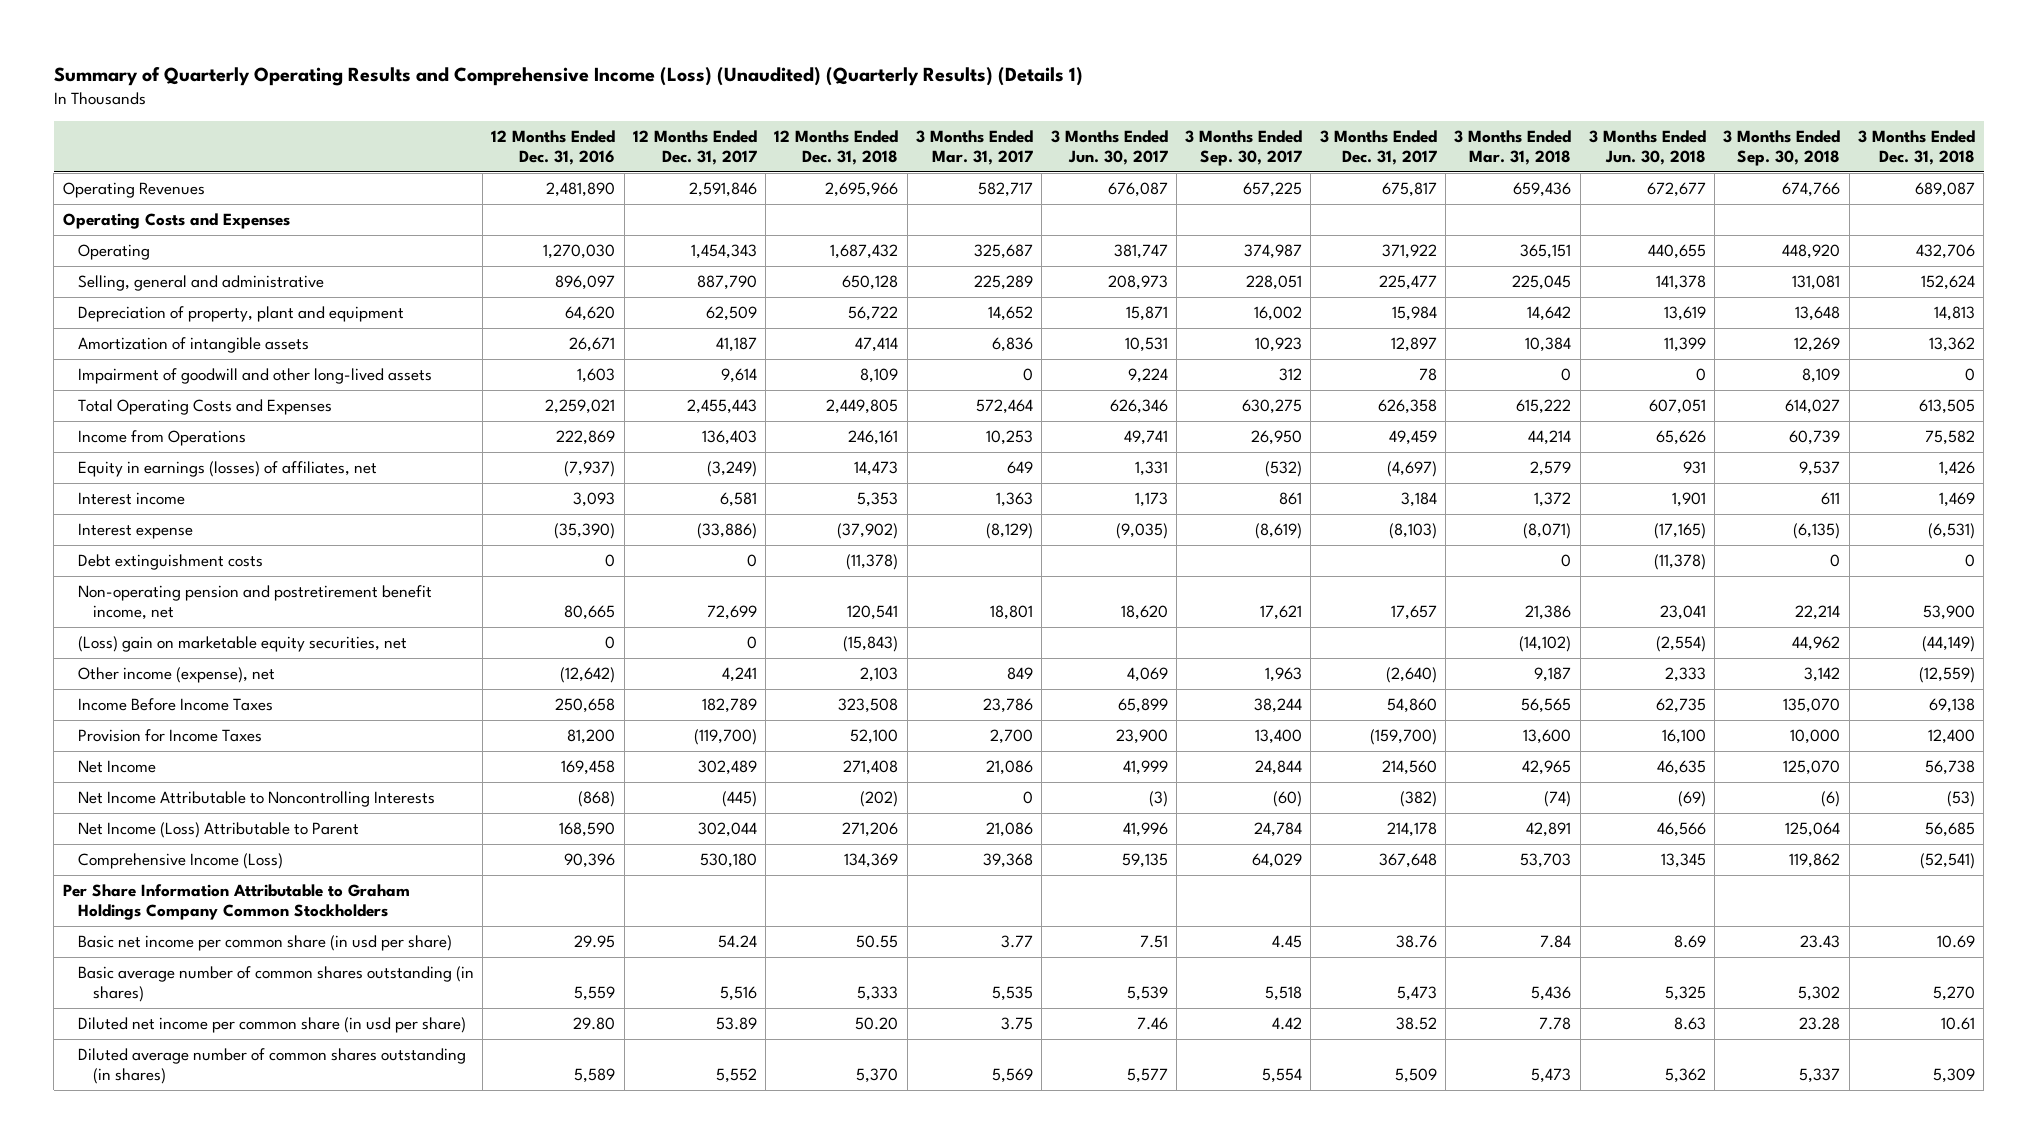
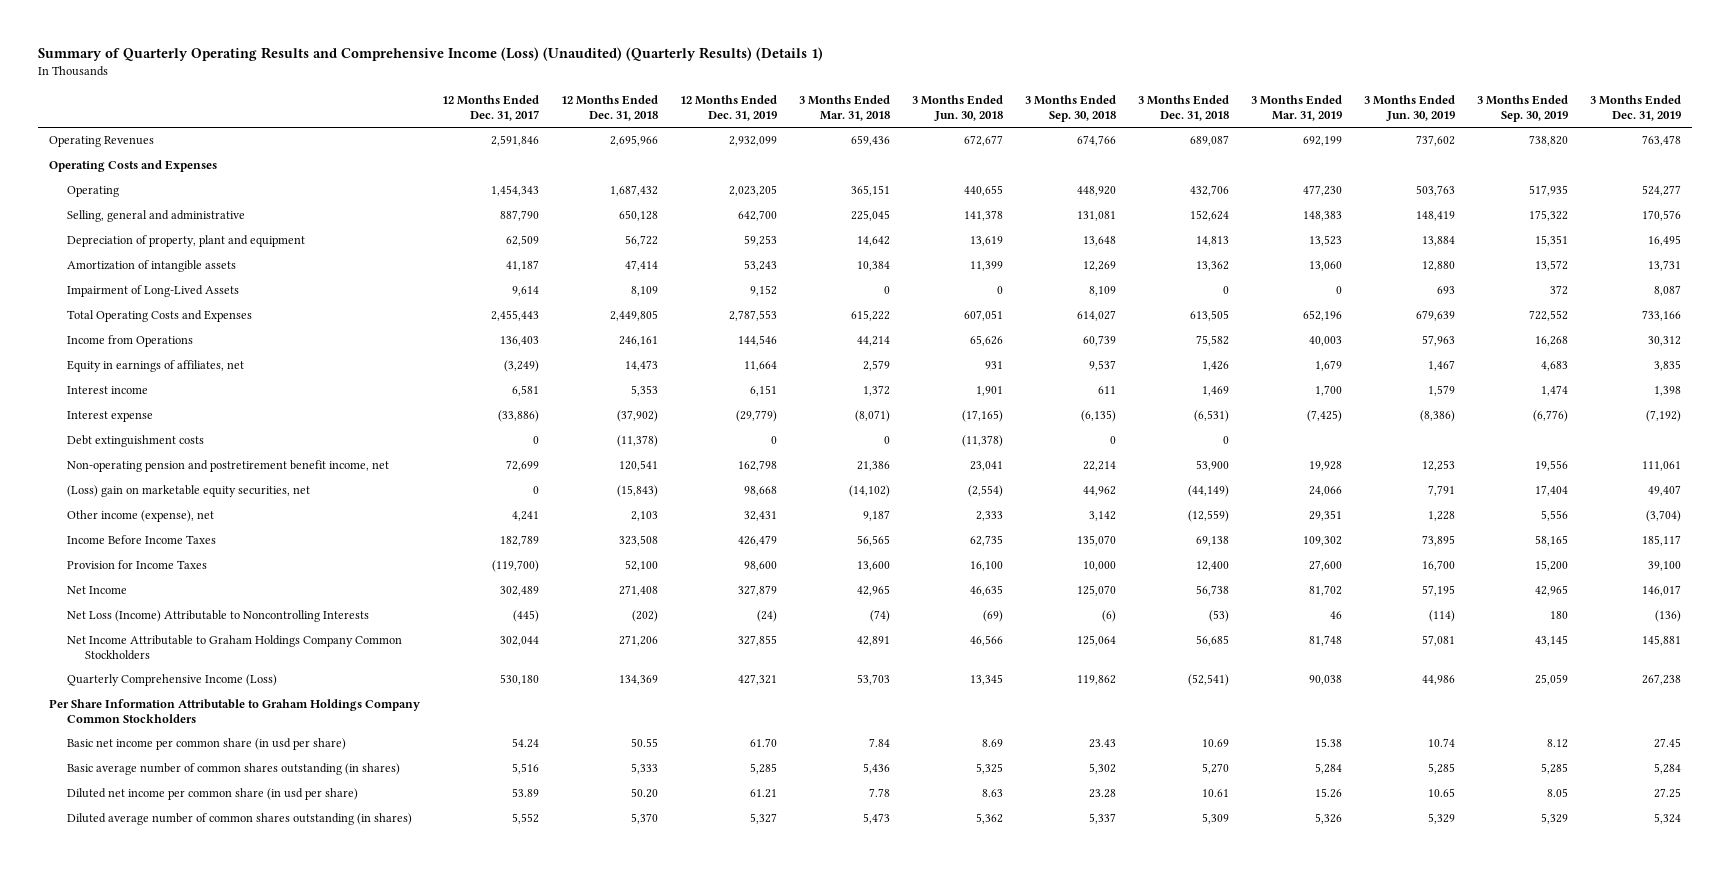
[491,130,616,166] 12 Months Ended Dec. 31, 2016 -> none
[916,130,1034,166] 3 Months Ended Mar. 31, 2017 -> none
[1050,130,1168,166] 3 Months Ended Jun. 30, 2017 -> none
[1185,130,1303,167] 3 Months Ended Sep. 30, 2017 -> none
[1319,130,1437,166] 3 Months Ended Dec. 31, 2017 -> none
none -> [680,95,778,121] 12 Months Ended Dec. 31, 2019
none -> [1250,95,1342,121] 3 Months Ended Mar. 31, 2019
none -> [1363,95,1455,121] 3 Months Ended Jun. 30, 2019
none -> [1476,95,1568,122] 3 Months Ended Sep. 30, 2019
none -> [1589,95,1681,121] 3 Months Ended Dec. 31, 2019
[77,368,432,385] Impairment of goodwill and other long-lived assets -> [66,285,239,298] Impairment of Long-Lived Assets
[77,461,377,478] Equity in earnings (losses) of affiliates, net -> [66,360,244,373] Equity in earnings of affiliates, net
[77,791,435,808] Net Income Attributable to Noncontrolling Interests -> [66,610,369,623] Net Loss (Income) Attributable to Noncontrolling Interests
[77,822,359,839] Net Income (Loss) Attributable to Parent -> [66,635,402,661] Net Income Attributable to Graham Holdings Company Common Stockholders
[77,853,283,870] Comprehensive Income (Loss) -> [66,674,277,687] Quarterly Comprehensive Income (Loss)

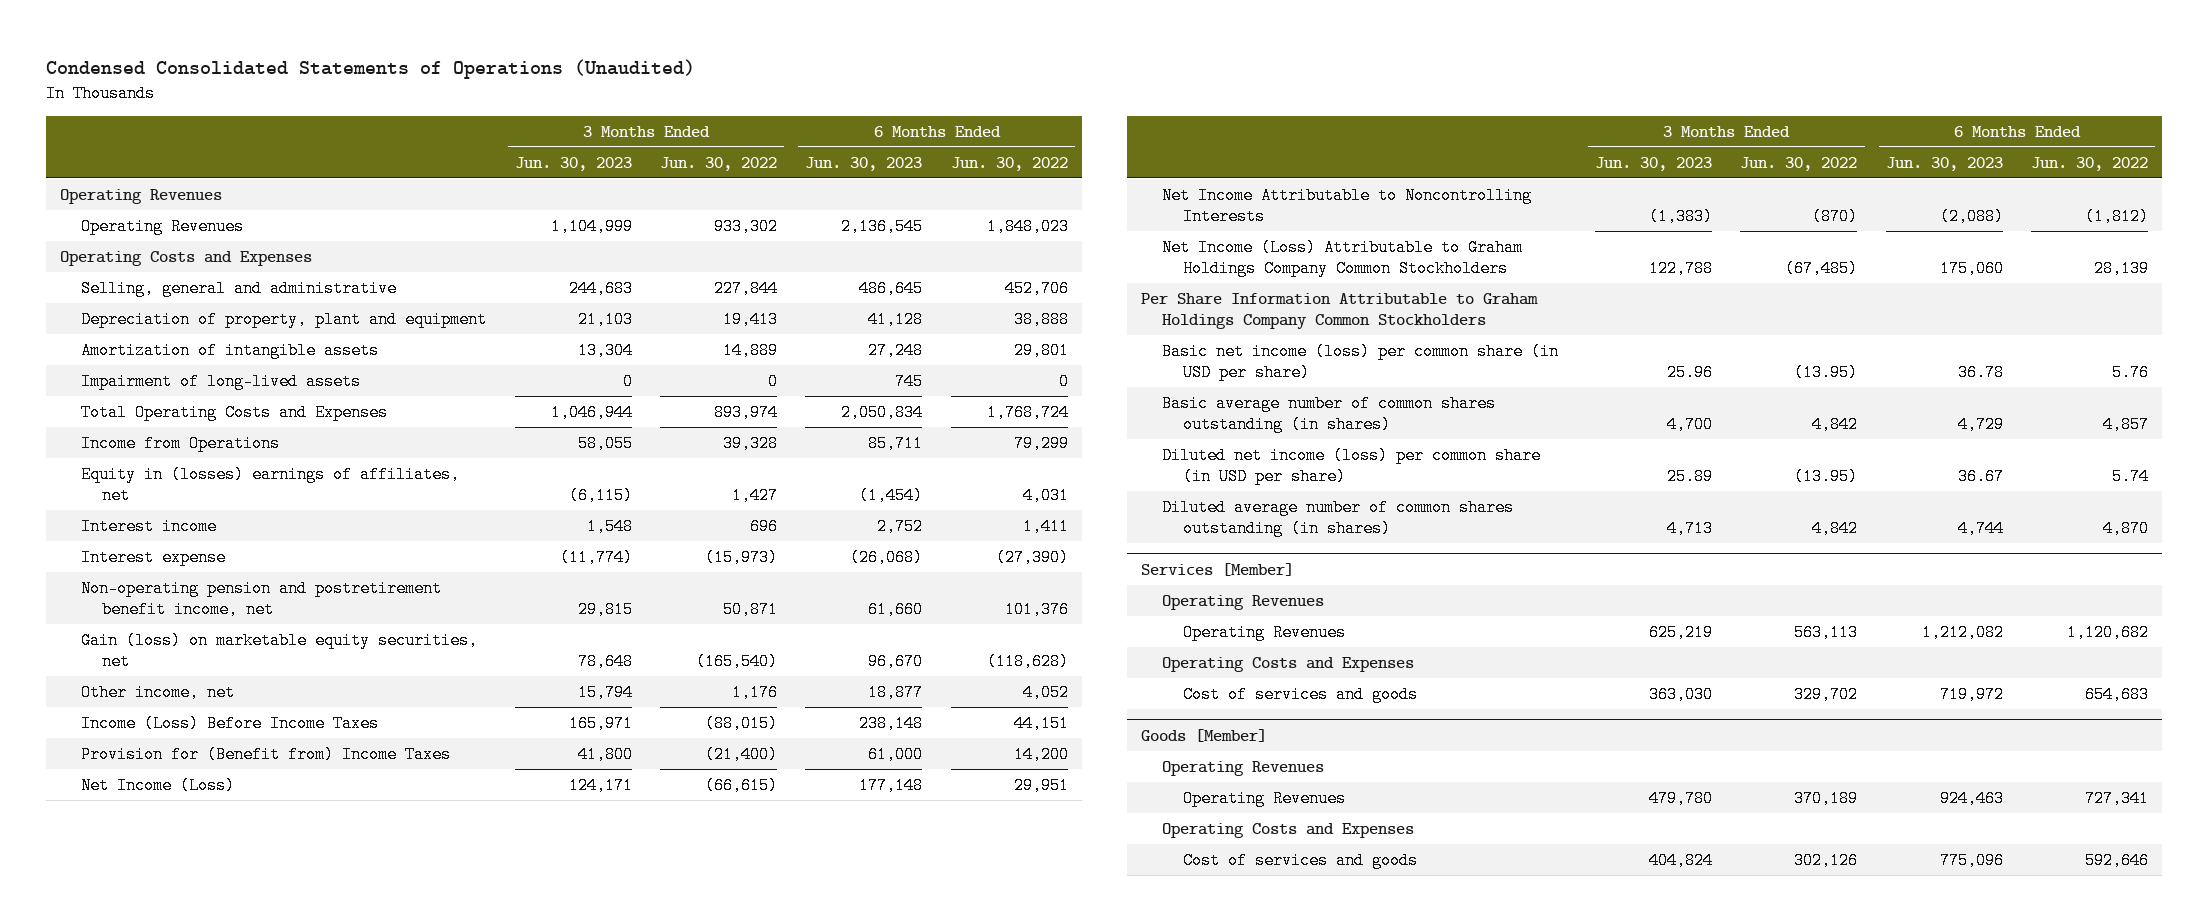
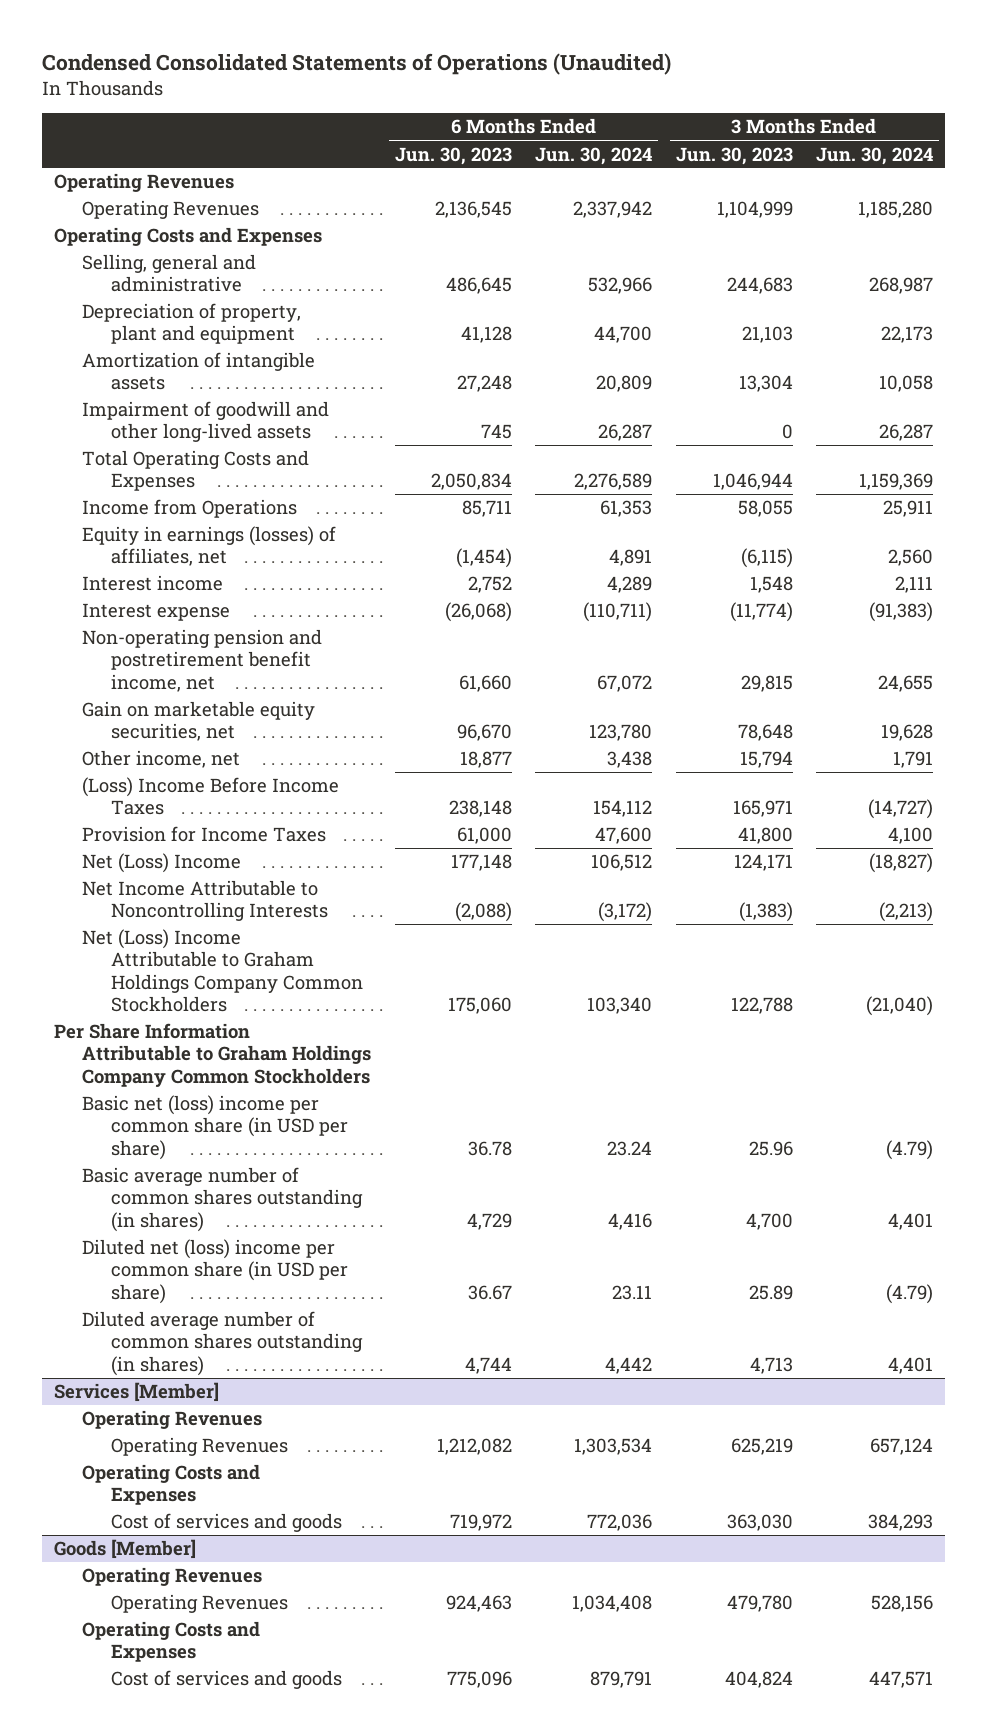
[660,156,778,171] Jun. 30, 2022 -> none
[950,156,1068,171] Jun. 30, 2022 -> none
none -> [535,146,653,165] Jun. 30, 2024
none -> [815,146,933,165] Jun. 30, 2024
[81,372,362,390] Impairment of long-lived assets -> [82,401,330,443] Impairment of goodwill and other long-lived assets
[81,465,461,505] Equity in (losses) earnings of affiliates, net -> [82,526,337,567] Equity in earnings (losses) of affiliates, net
[81,631,479,671] Gain (loss) on marketable equity securities, net -> [82,701,316,742] Gain on marketable equity securities, net
[81,714,380,732] Income (Loss) Before Income Taxes -> [82,777,340,816] (Loss) Income Before Income Taxes
[81,745,452,763] Provision for (Benefit from) Income Taxes -> [82,826,327,843] Provision for Income Taxes
[81,776,236,794] Net Income (Loss) -> [82,853,242,874] Net (Loss) Income
[1161,238,1523,278] Net Income (Loss) Attributable to Graham Holdings Company Common Stockholders -> [82,929,364,1012] Net (Loss) Income Attributable to Graham Holdings Company Common Stockholders
[1161,342,1559,382] Basic net income (loss) per common share (in USD per share) -> [82,1095,349,1160] Basic net (loss) income per common share (in USD per share)
[1161,446,1541,486] Diluted net income (loss) per common share (in USD per share) -> [82,1239,349,1304] Diluted net (loss) income per common share (in USD per share)

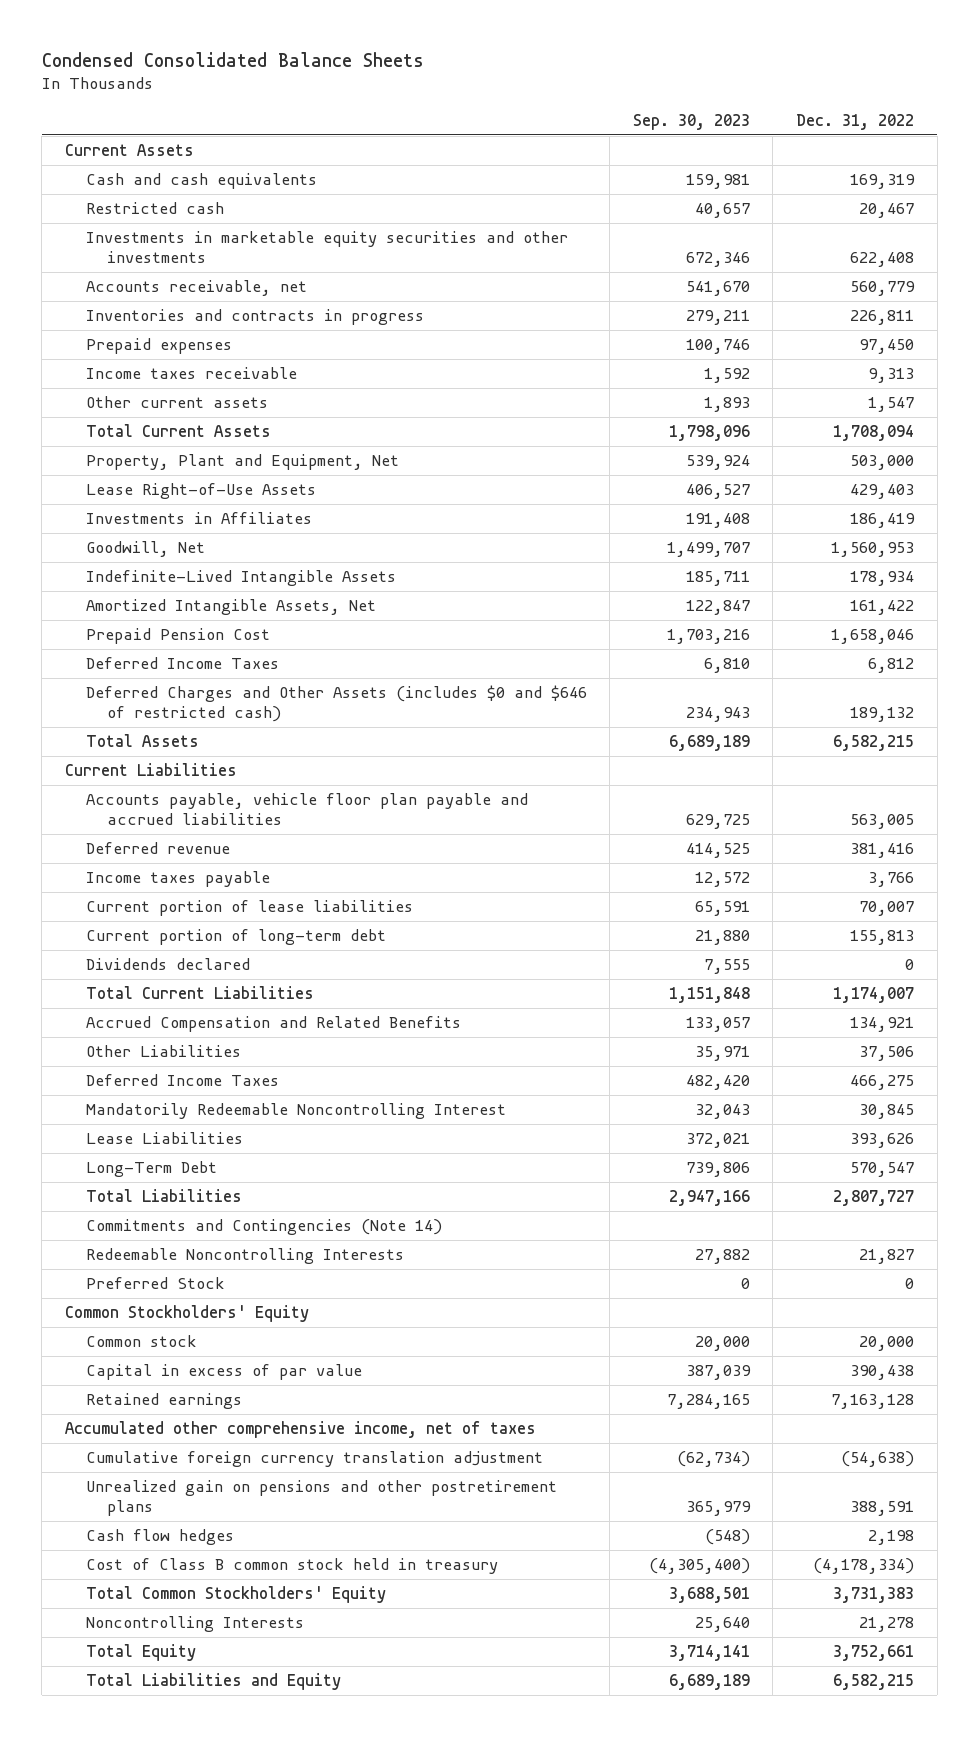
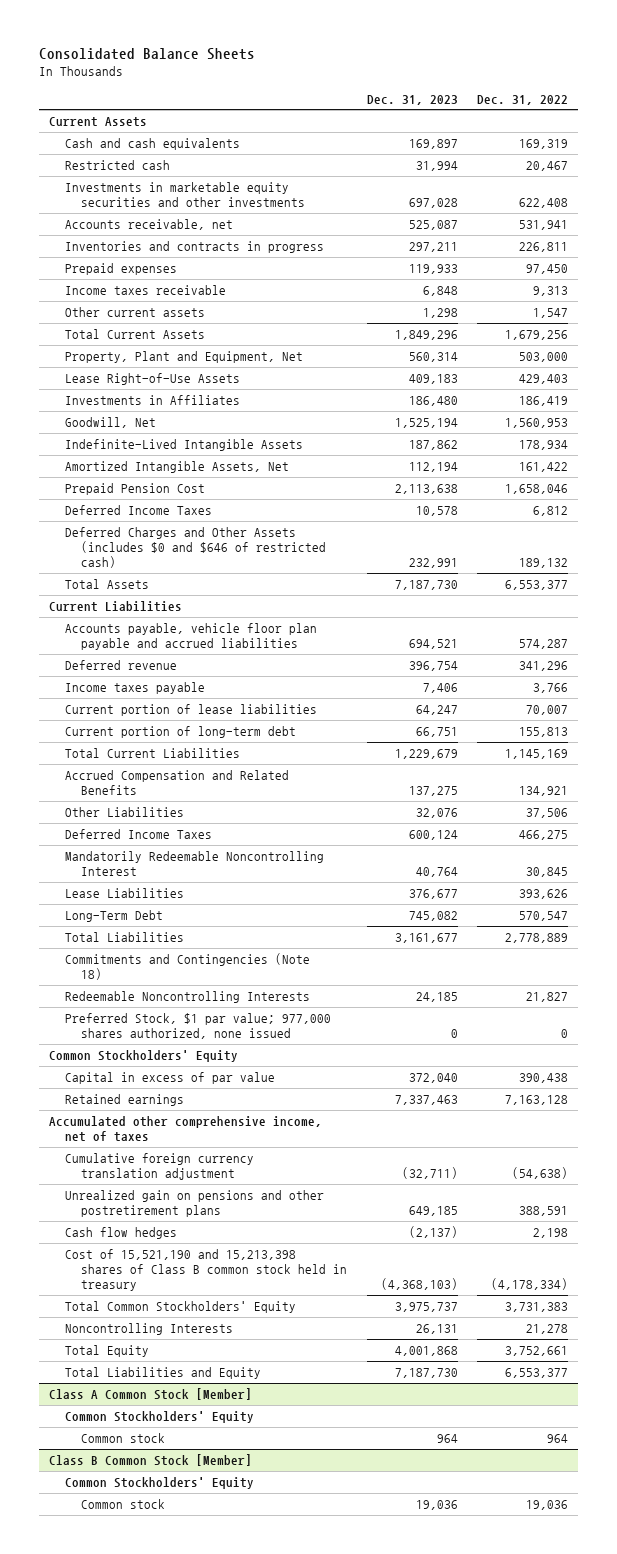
[41,52,424,68] Condensed Consolidated Balance Sheets -> [38,48,255,61] Consolidated Balance Sheets
[632,113,750,130] Sep. 30, 2023 -> none
none -> [366,94,458,105] Dec. 31, 2023
[849,281,915,297] 560,779 -> [519,219,569,230] 531,941
[832,425,914,442] 1,708,094 -> [505,329,569,340] 1,679,256
[832,735,914,752] 6,582,215 -> [505,579,569,590] 6,553,377
[849,813,914,829] 563,005 -> [519,639,569,650] 574,287
[849,843,914,859] 381,416 -> [519,660,569,671] 341,296
[85,958,250,971] Dividends declared -> none
[832,987,914,1004] 1,174,007 -> [505,748,569,759] 1,145,169
[832,1190,914,1207] 2,807,727 -> [505,932,569,943] 2,778,889
[85,1219,442,1236] Commitments and Contingencies (Note 14) -> [64,952,310,981] Commitments and Contingencies (Note 18)
[85,1277,225,1290] Preferred Stock -> [64,1012,331,1040] Preferred Stock, $1 par value; 977,000 shares authorized, none issued
[85,1335,197,1348] Common stock -> none
[85,1558,498,1575] Cost of Class B common stock held in treasury -> [64,1248,348,1292] Cost of 15,521,190 and 15,213,398 shares of Class B common stock held in treasury
[832,1674,914,1691] 6,582,215 -> [505,1367,569,1378] 6,553,377
none -> [48,1387,252,1400] Class A Common Stock [Member]
none -> [64,1410,254,1423] Common Stockholders' Equity
none -> [81,1432,166,1443] Common stock
none -> [48,1453,252,1466] Class B Common Stock [Member]
none -> [64,1476,254,1489] Common Stockholders' Equity
none -> [81,1498,166,1509] Common stock

